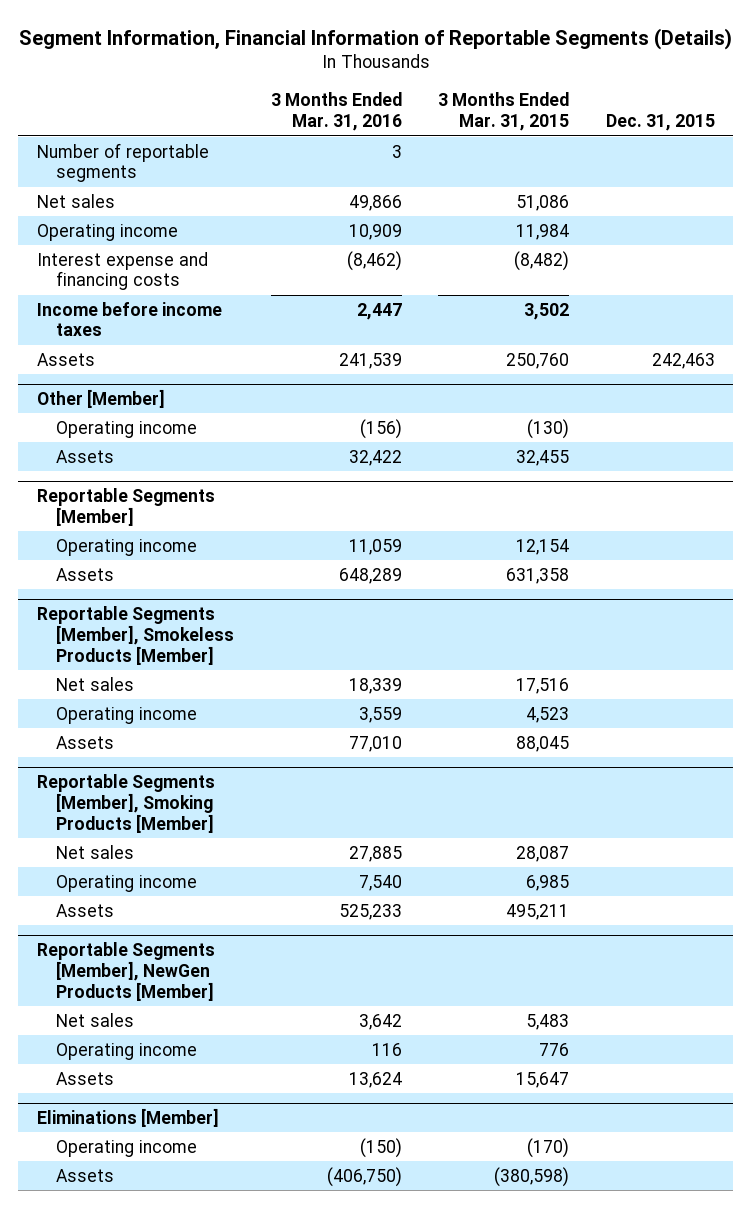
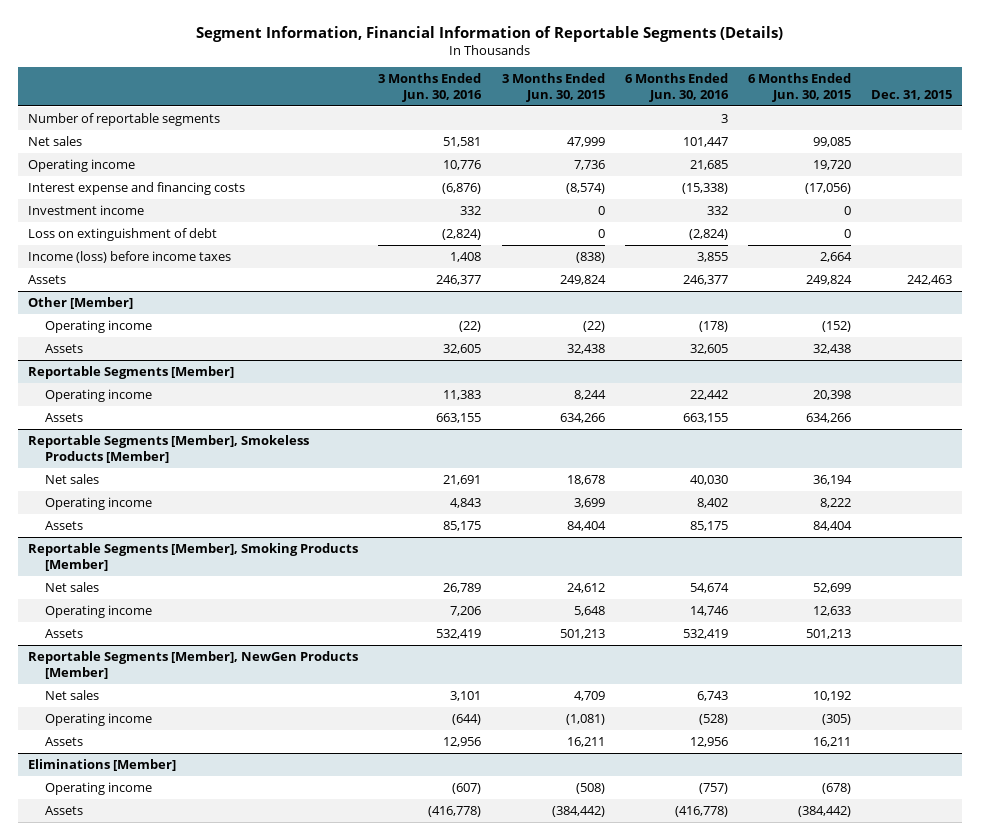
[270,92,402,132] 3 Months Ended Mar. 31, 2016 -> none
[438,92,570,132] 3 Months Ended Mar. 31, 2015 -> none
none -> [378,73,483,102] 3 Months Ended Jun. 30, 2016
none -> [501,73,605,102] 3 Months Ended Jun. 30, 2015
none -> [624,73,729,102] 6 Months Ended Jun. 30, 2016
none -> [748,73,852,102] 6 Months Ended Jun. 30, 2015
none -> [28,204,145,215] Investment income
none -> [28,227,218,241] Loss on extinguishment of debt
[36,301,222,337] Income before income taxes -> [28,250,232,263] Income (loss) before income taxes

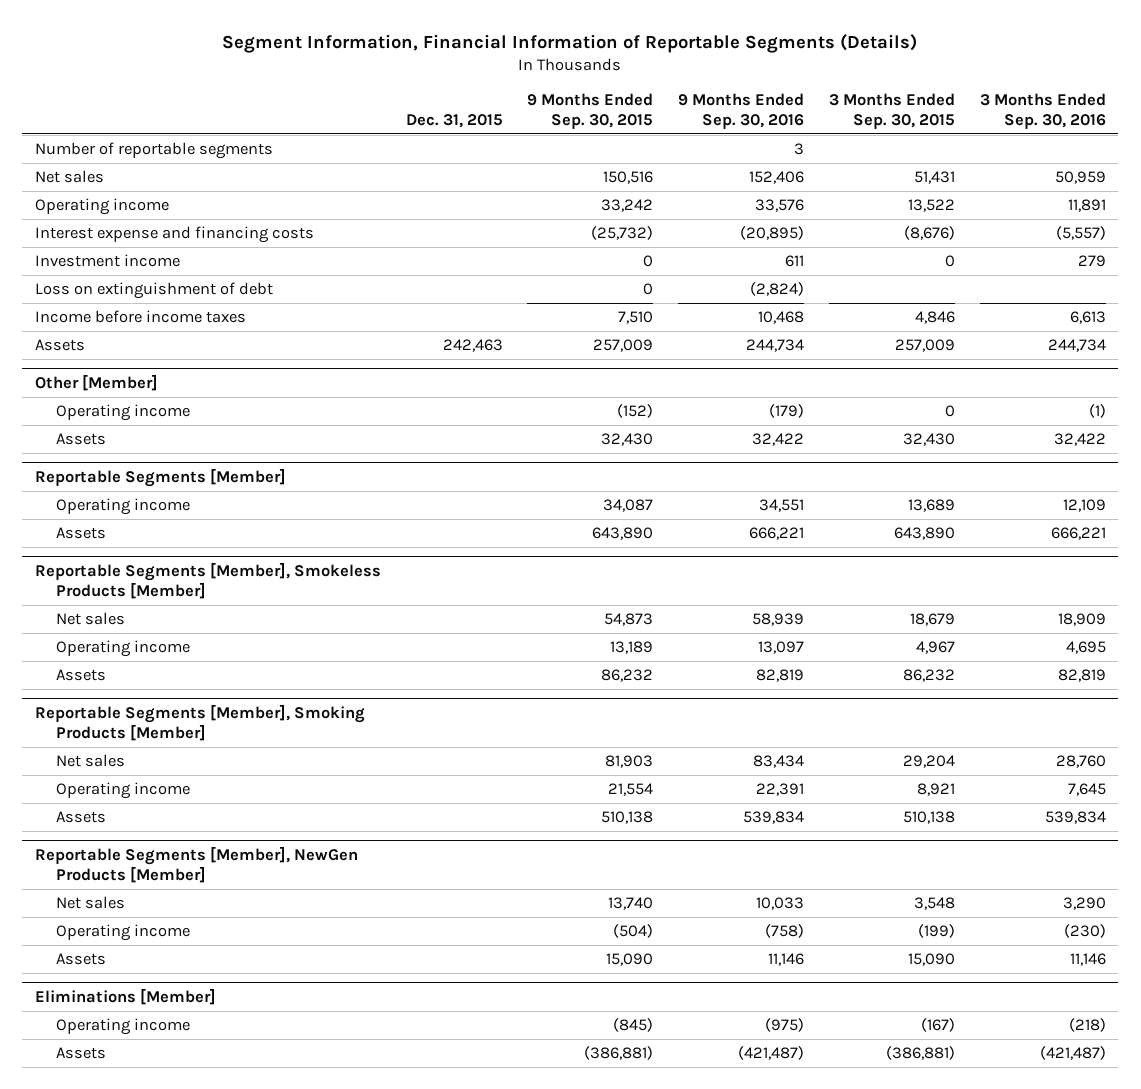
[378,73,483,102] 3 Months Ended Jun. 30, 2016 -> none
[501,73,605,102] 3 Months Ended Jun. 30, 2015 -> none
[624,73,729,102] 6 Months Ended Jun. 30, 2016 -> none
[748,73,852,102] 6 Months Ended Jun. 30, 2015 -> none
none -> [527,93,654,129] 9 Months Ended Sep. 30, 2015
none -> [678,93,805,129] 9 Months Ended Sep. 30, 2016
none -> [828,93,955,129] 3 Months Ended Sep. 30, 2015
none -> [979,93,1106,129] 3 Months Ended Sep. 30, 2016
[28,250,232,263] Income (loss) before income taxes -> [34,310,246,324] Income before income taxes

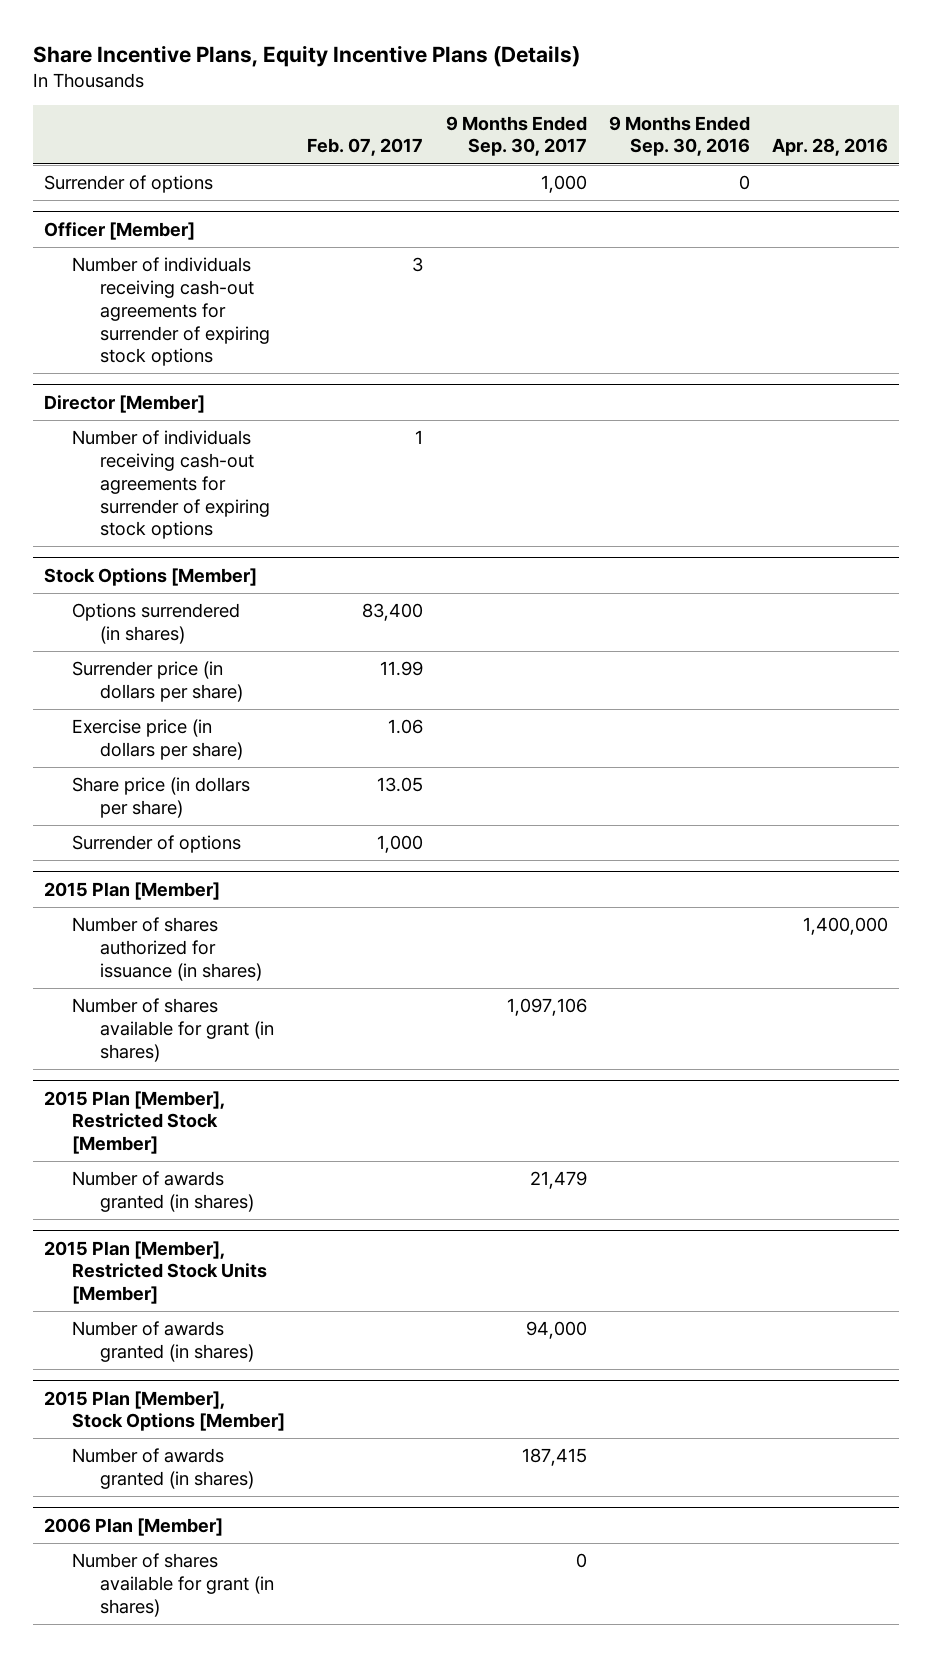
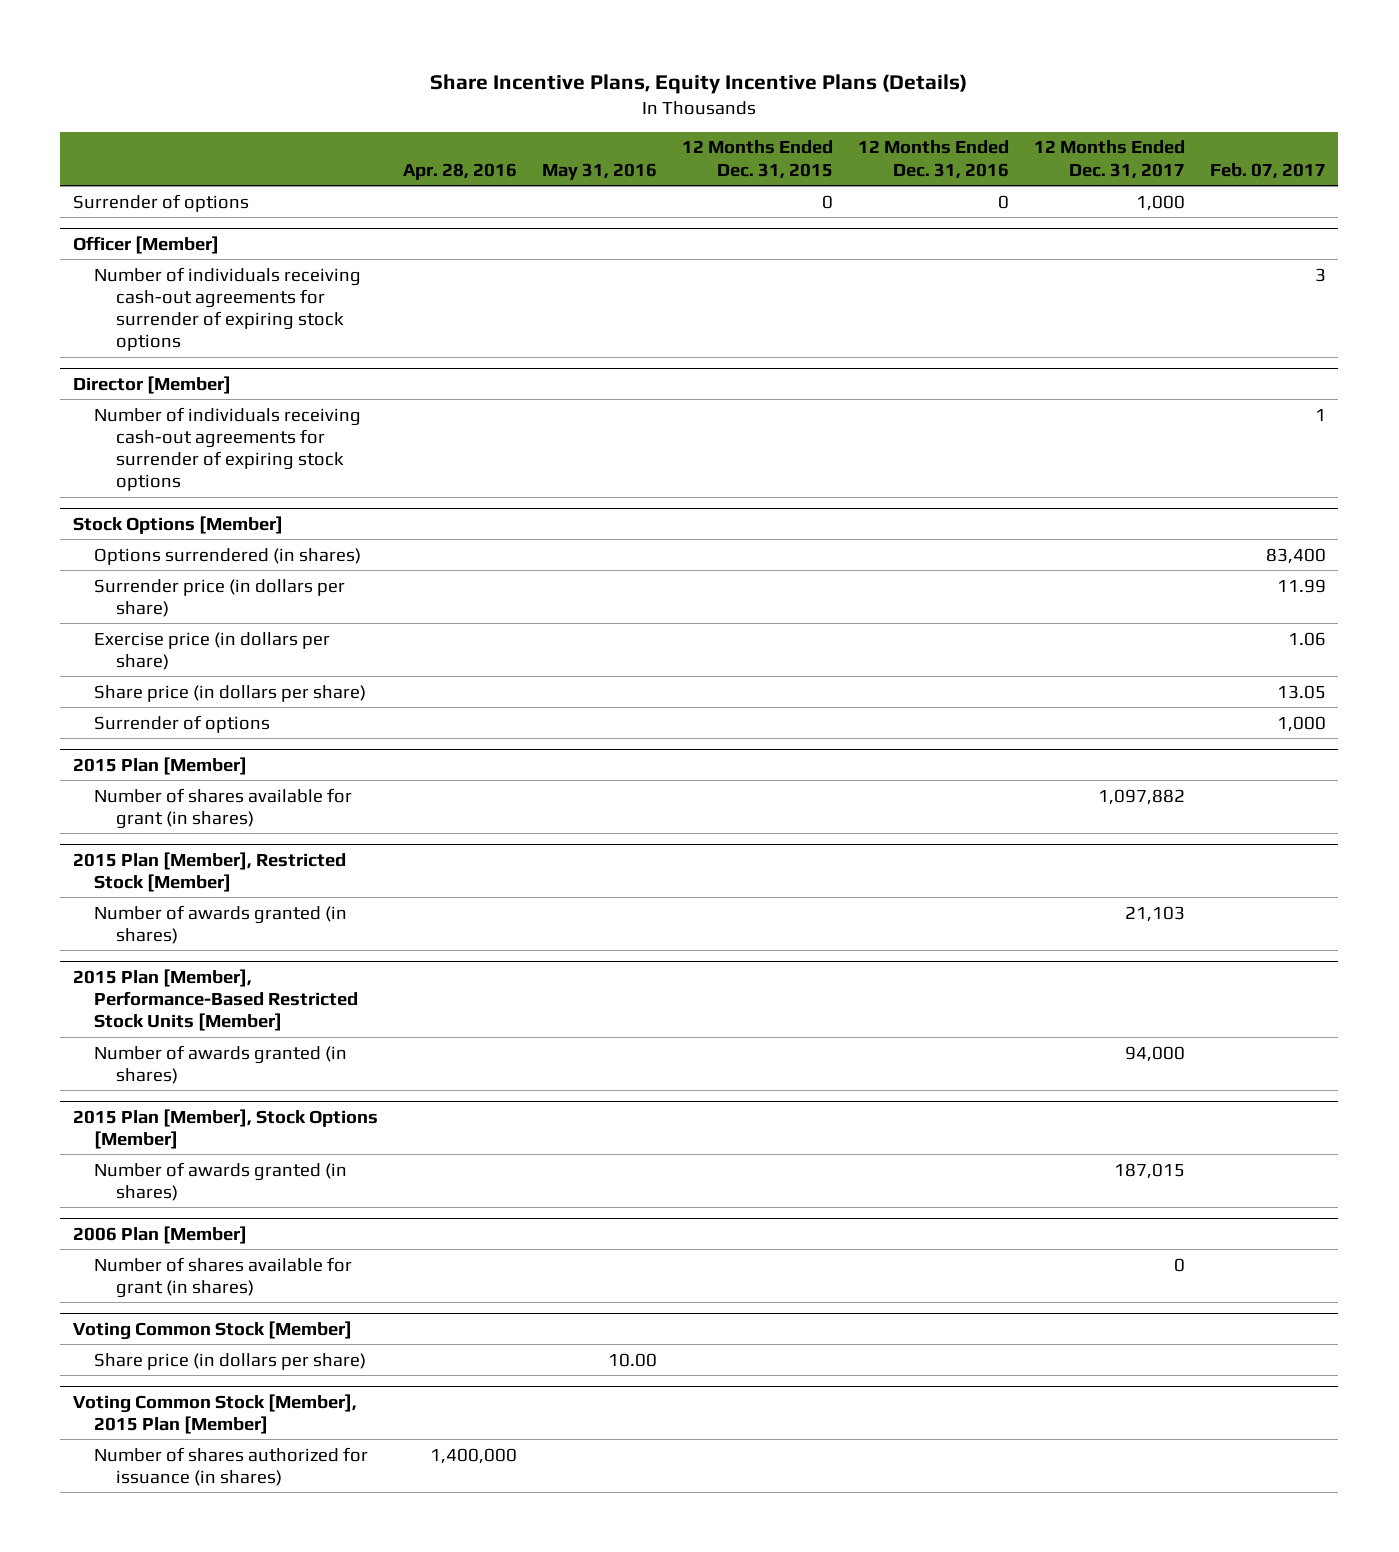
[445,115,587,157] 9 Months Ended Sep. 30, 2017 -> none
[608,115,750,157] 9 Months Ended Sep. 30, 2016 -> none
none -> [541,162,657,180] May 31, 2016
none -> [681,140,833,179] 12 Months Ended Dec. 31, 2015
none -> [857,140,1009,179] 12 Months Ended Dec. 31, 2016
none -> [1033,140,1185,179] 12 Months Ended Dec. 31, 2017
[71,917,262,981] Number of shares authorized for issuance (in shares) -> none
[44,1240,267,1305] 2015 Plan [Member], Restricted Stock Units [Member] -> [72,968,359,1031] 2015 Plan [Member], Performance-Based Restricted Stock Units [Member]
none -> [72,1320,352,1340] Voting Common Stock [Member]
none -> [94,1352,367,1370] Share price (in dollars per share)
none -> [72,1393,357,1434] Voting Common Stock [Member], 2015 Plan [Member]
none -> [94,1446,369,1486] Number of shares authorized for issuance (in shares)

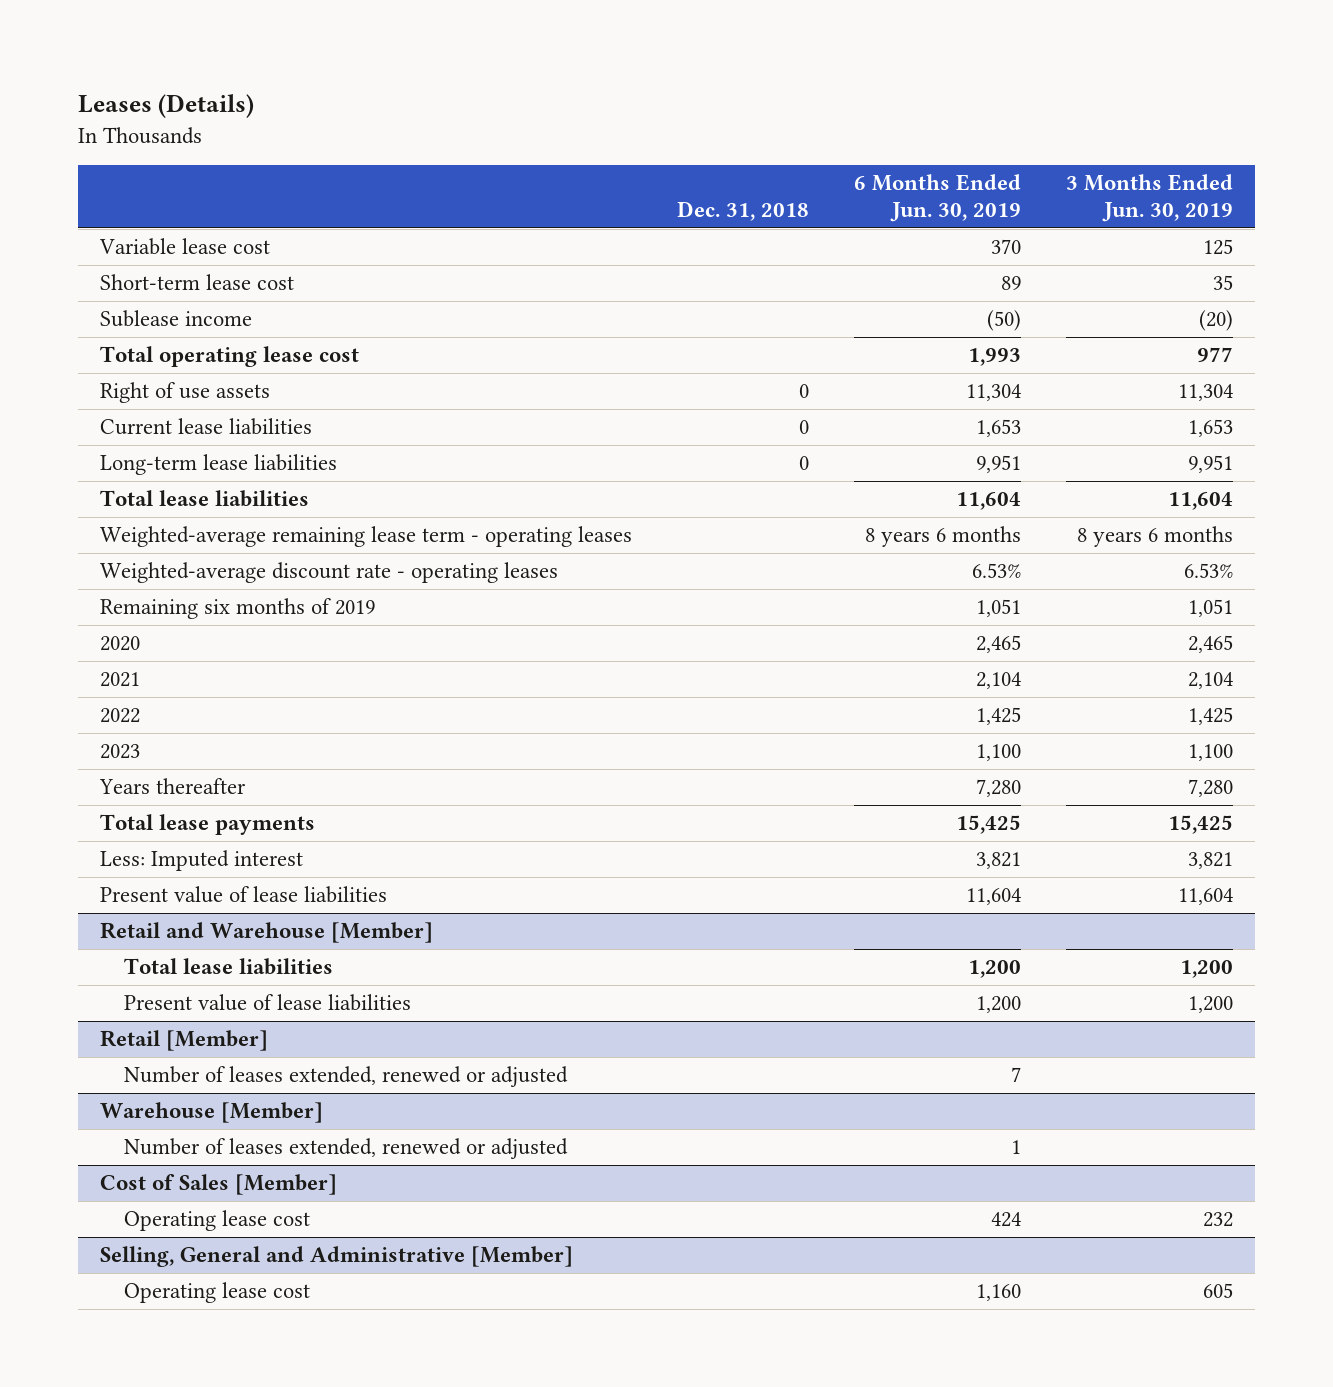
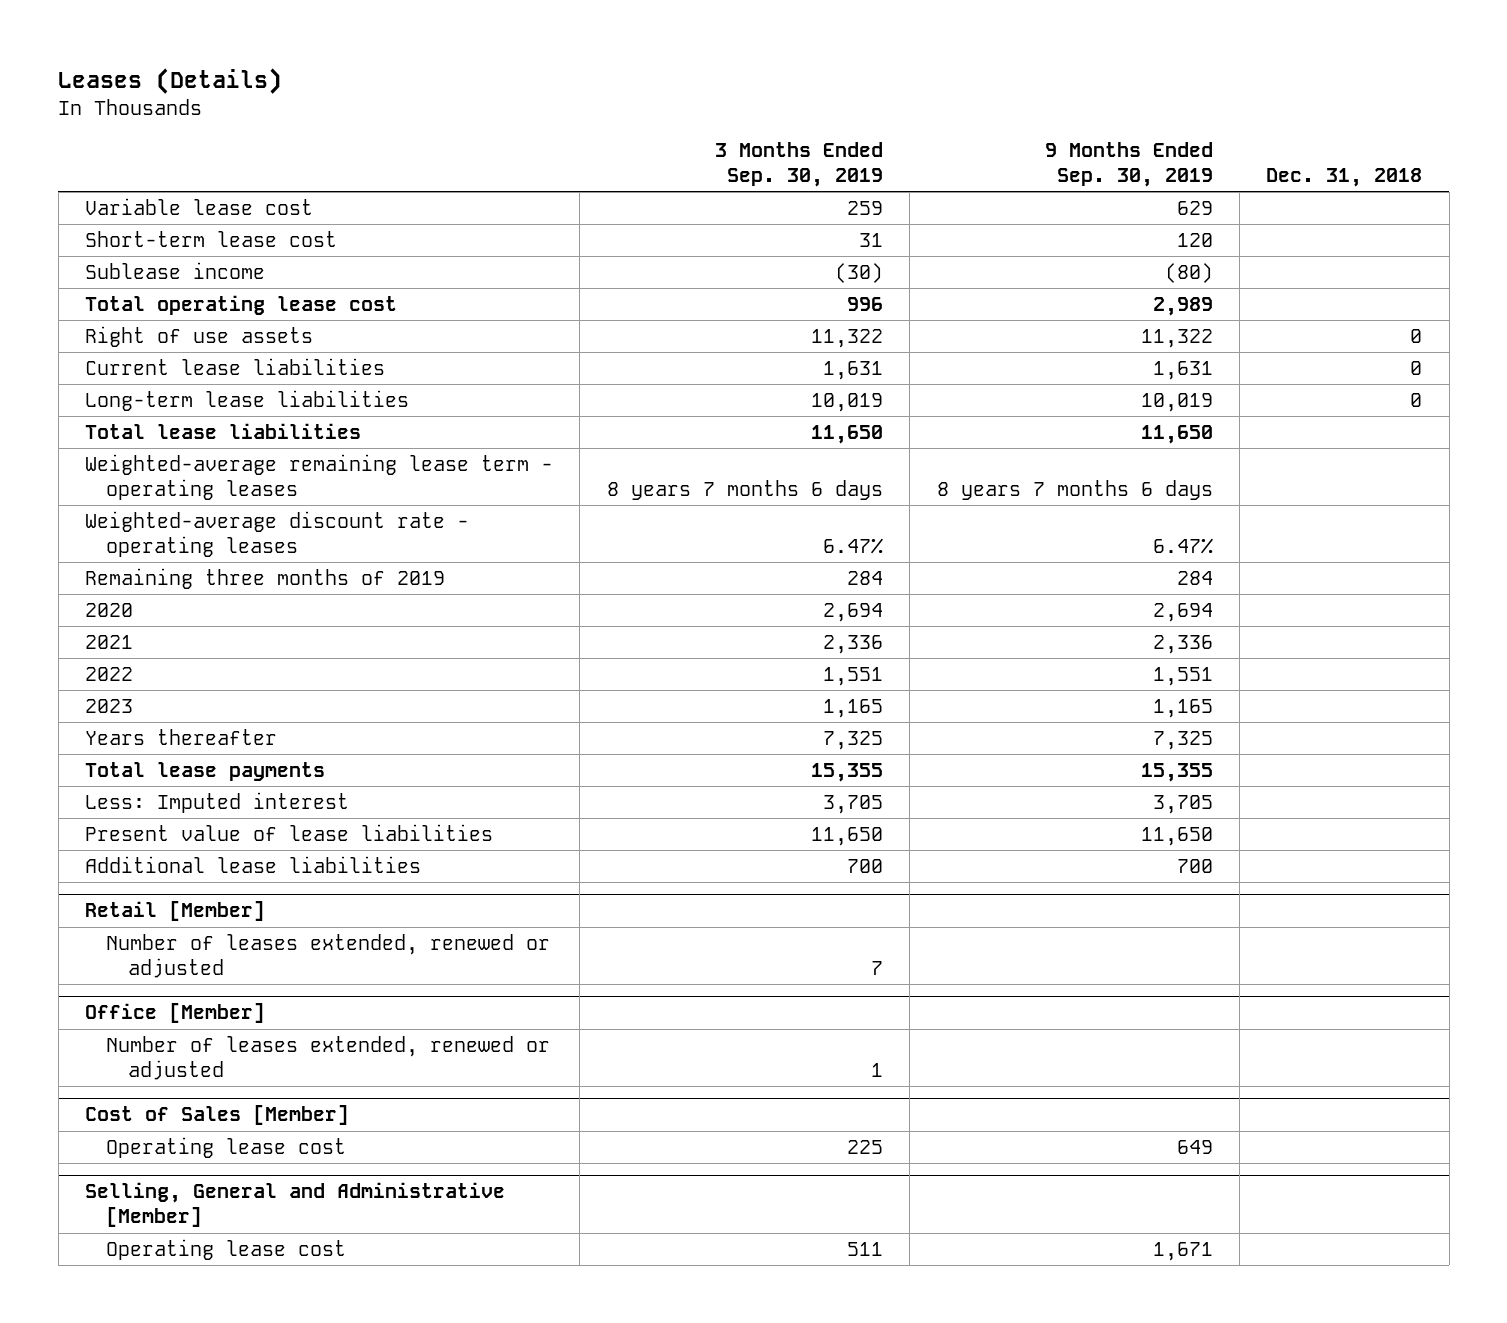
[853,174,1021,223] 6 Months Ended Jun. 30, 2019 -> none
[1065,174,1233,223] 3 Months Ended Jun. 30, 2019 -> none
none -> [714,142,883,187] 3 Months Ended Sep. 30, 2019
none -> [1044,142,1213,187] 9 Months Ended Sep. 30, 2019
[100,598,376,620] Remaining six months of 2019 -> [84,567,445,589] Remaining three months of 2019
[100,922,434,944] Retail and Warehouse [Member] -> none
[123,958,333,976] Total lease liabilities -> none
[123,994,411,1012] Present value of lease liabilities -> none
none -> [84,855,421,873] Additional lease liabilities
[100,1102,324,1124] Warehouse [Member] -> none
[123,1138,568,1160] Number of leases extended, renewed or adjusted -> none
none -> [84,1003,265,1024] Office [Member]
none -> [106,1035,551,1080] Number of leases extended, renewed or adjusted

